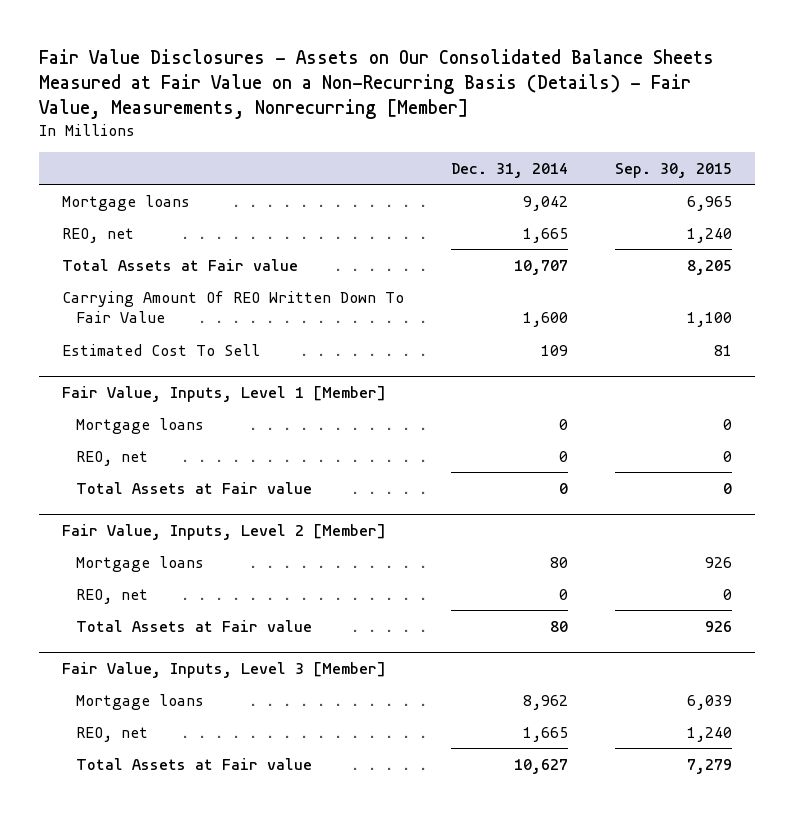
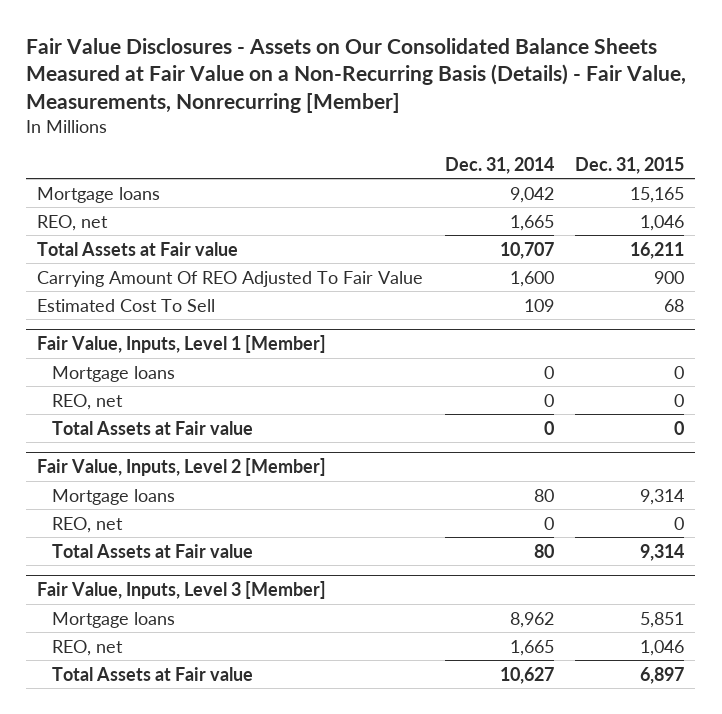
[614,162,732,178] Sep. 30, 2015 -> none
none -> [575,156,685,174] Dec. 31, 2015
[61,290,404,323] Carrying Amount Of REO Written Down To Fair Value -> [37,270,424,287] Carrying Amount Of REO Adjusted To Fair Value

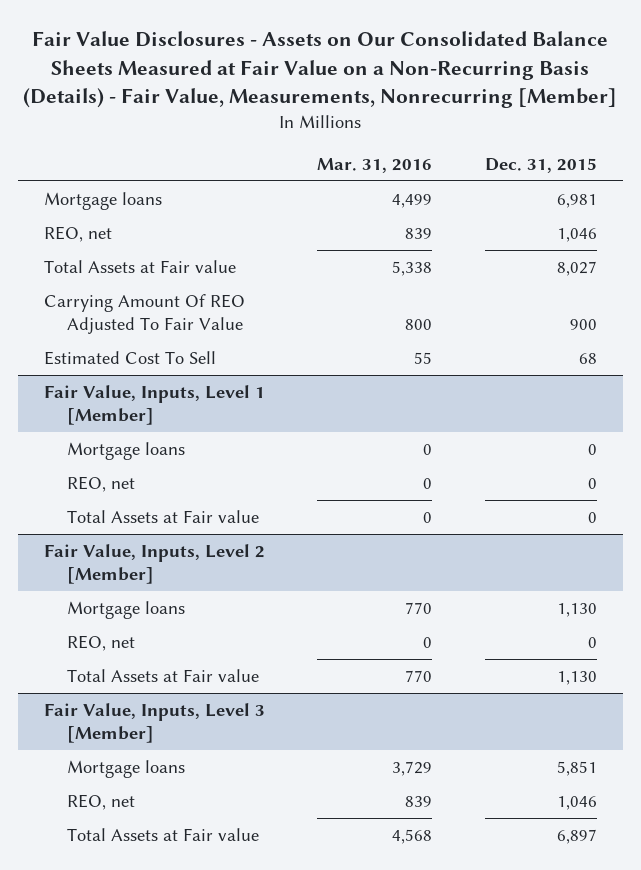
[444,156,554,174] Dec. 31, 2014 -> none
none -> [317,157,433,173] Mar. 31, 2016
[630,186,685,203] 15,165 -> [556,194,597,209] 6,981
[630,241,685,259] 16,211 -> [556,261,597,277] 8,027
[640,488,685,505] 9,314 -> [556,603,597,618] 1,130
[640,543,685,561] 9,314 -> [556,671,597,686] 1,130

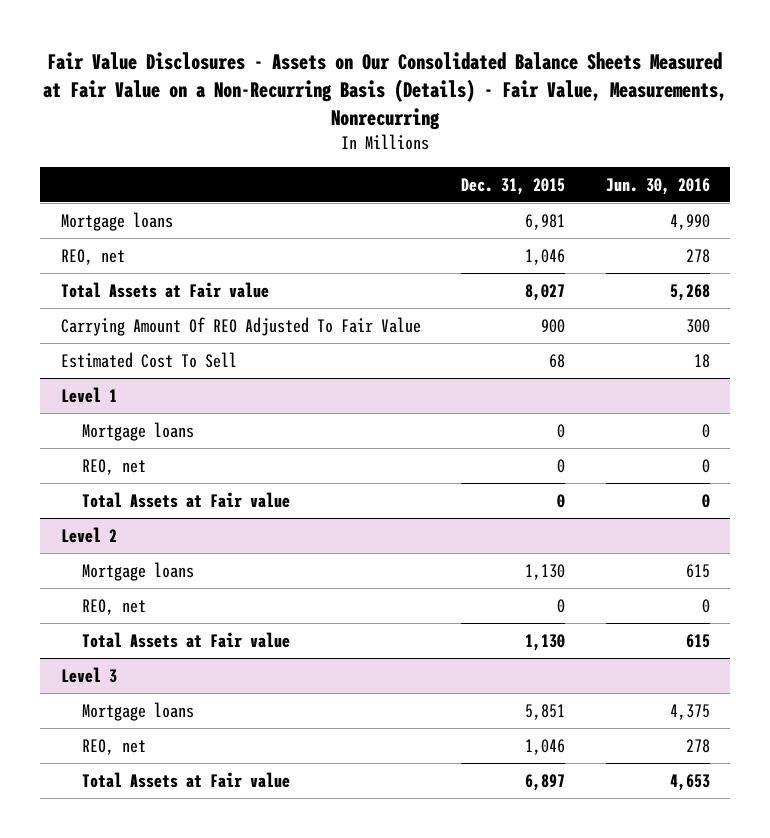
[23,31,618,109] Fair Value Disclosures - Assets on Our Consolidated Balance Sheets Measured at Fair Value on a Non-Recurring Basis (Details) - Fair Value, Measurements, Nonrecurring [Member] -> [43,51,728,130] Fair Value Disclosures - Assets on Our Consolidated Balance Sheets Measured at Fair Value on a Non-Recurring Basis (Details) - Fair Value, Measurements, Nonrecurring
[317,157,433,173] Mar. 31, 2016 -> none
none -> [605,177,710,195] Jun. 30, 2016
[43,385,265,425] Fair Value, Inputs, Level 1 [Member] -> [60,386,117,403] Level 1
[43,544,265,584] Fair Value, Inputs, Level 2 [Member] -> [60,526,117,543] Level 2
[43,703,265,743] Fair Value, Inputs, Level 3 [Member] -> [60,666,117,683] Level 3

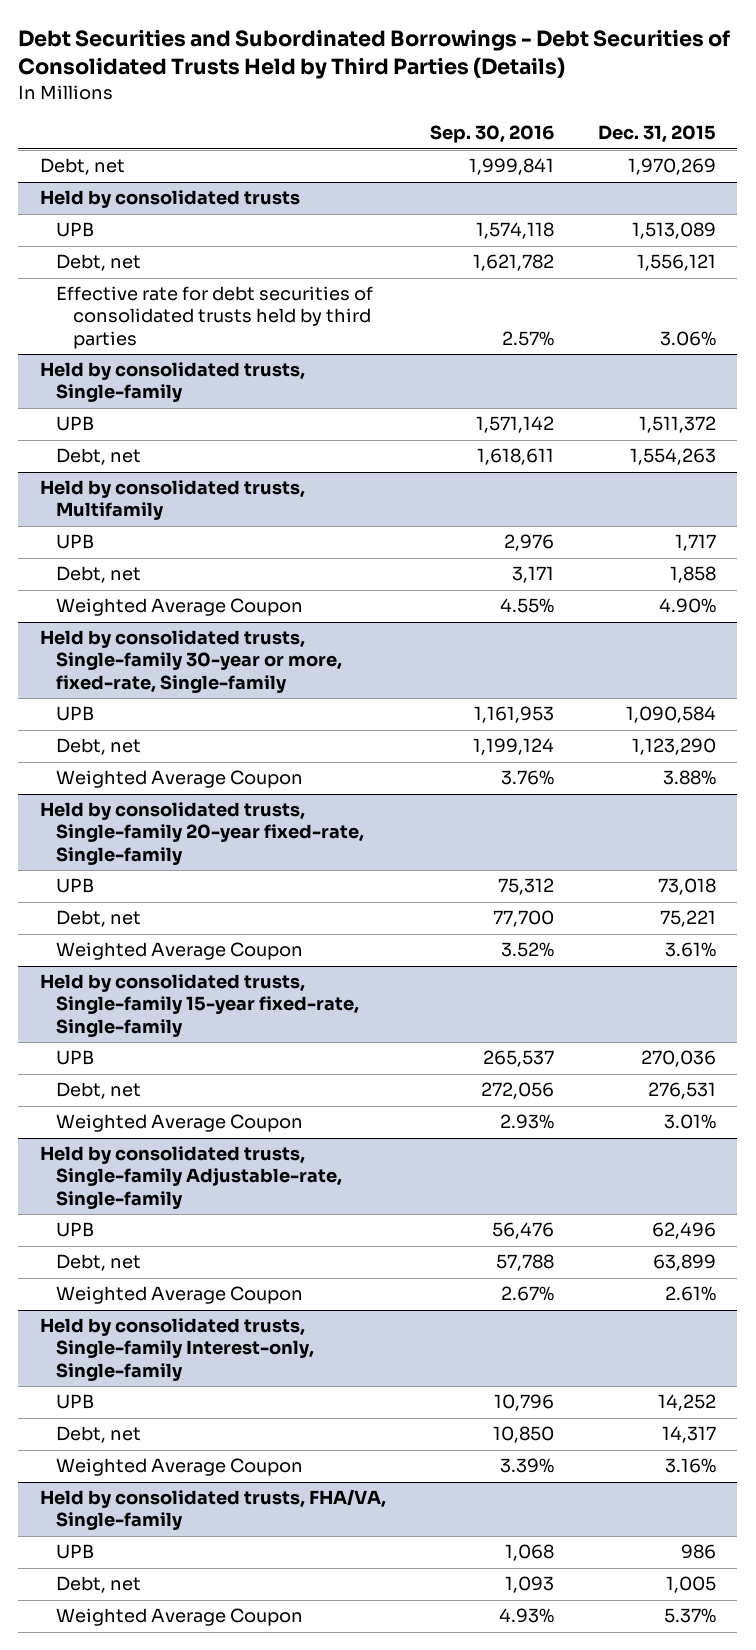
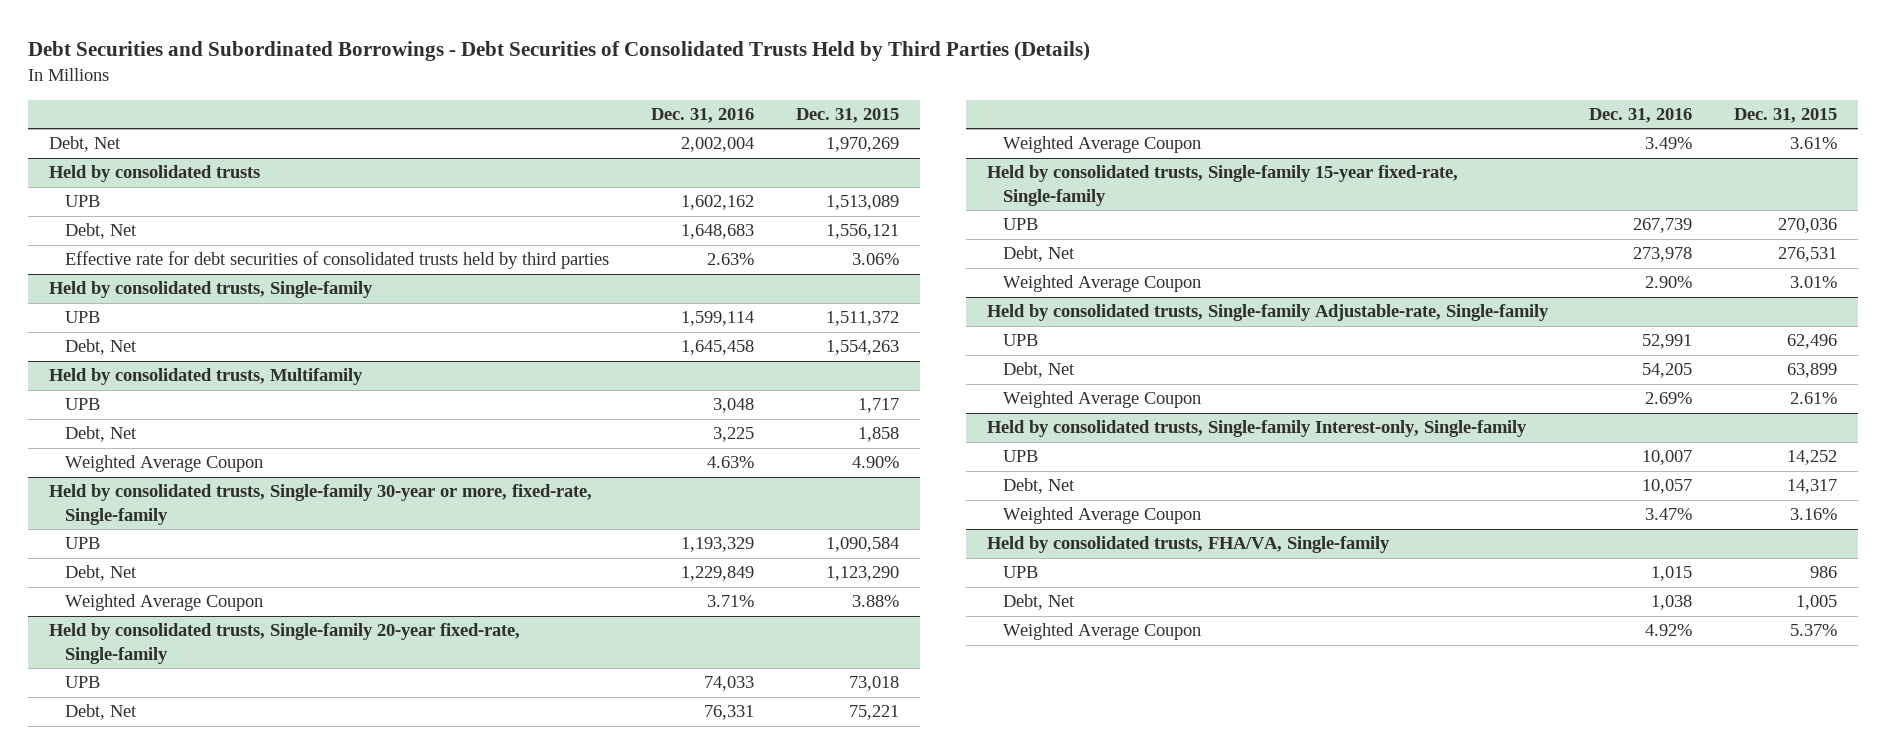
[429,125,554,144] Sep. 30, 2016 -> none
none -> [651,107,755,123] Dec. 31, 2016
[40,158,126,176] Debt, net -> [48,136,121,153] Debt, Net
[56,254,142,272] Debt, net -> [64,223,137,240] Debt, Net
[56,448,142,466] Debt, net -> [64,339,137,356] Debt, Net
[56,566,142,584] Debt, net -> [64,426,137,443] Debt, Net
[56,738,142,756] Debt, net -> [64,565,137,582] Debt, Net
[56,910,142,928] Debt, net -> [64,704,137,721] Debt, Net
[56,1082,142,1100] Debt, net -> [1002,246,1075,263] Debt, Net
[56,1254,142,1272] Debt, net -> [1002,362,1075,379] Debt, Net
[56,1426,142,1444] Debt, net -> [1002,478,1075,495] Debt, Net
[56,1576,142,1594] Debt, net -> [1002,594,1075,611] Debt, Net

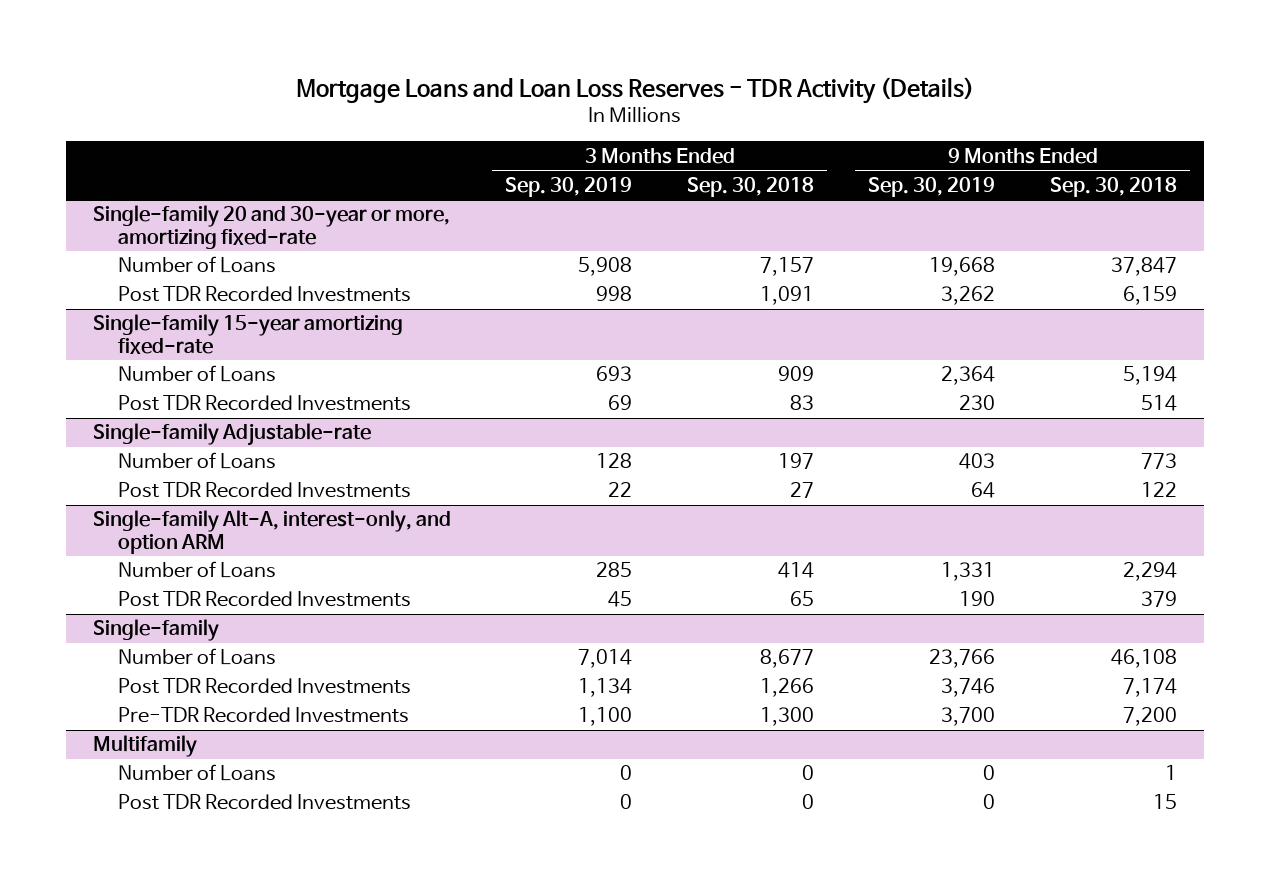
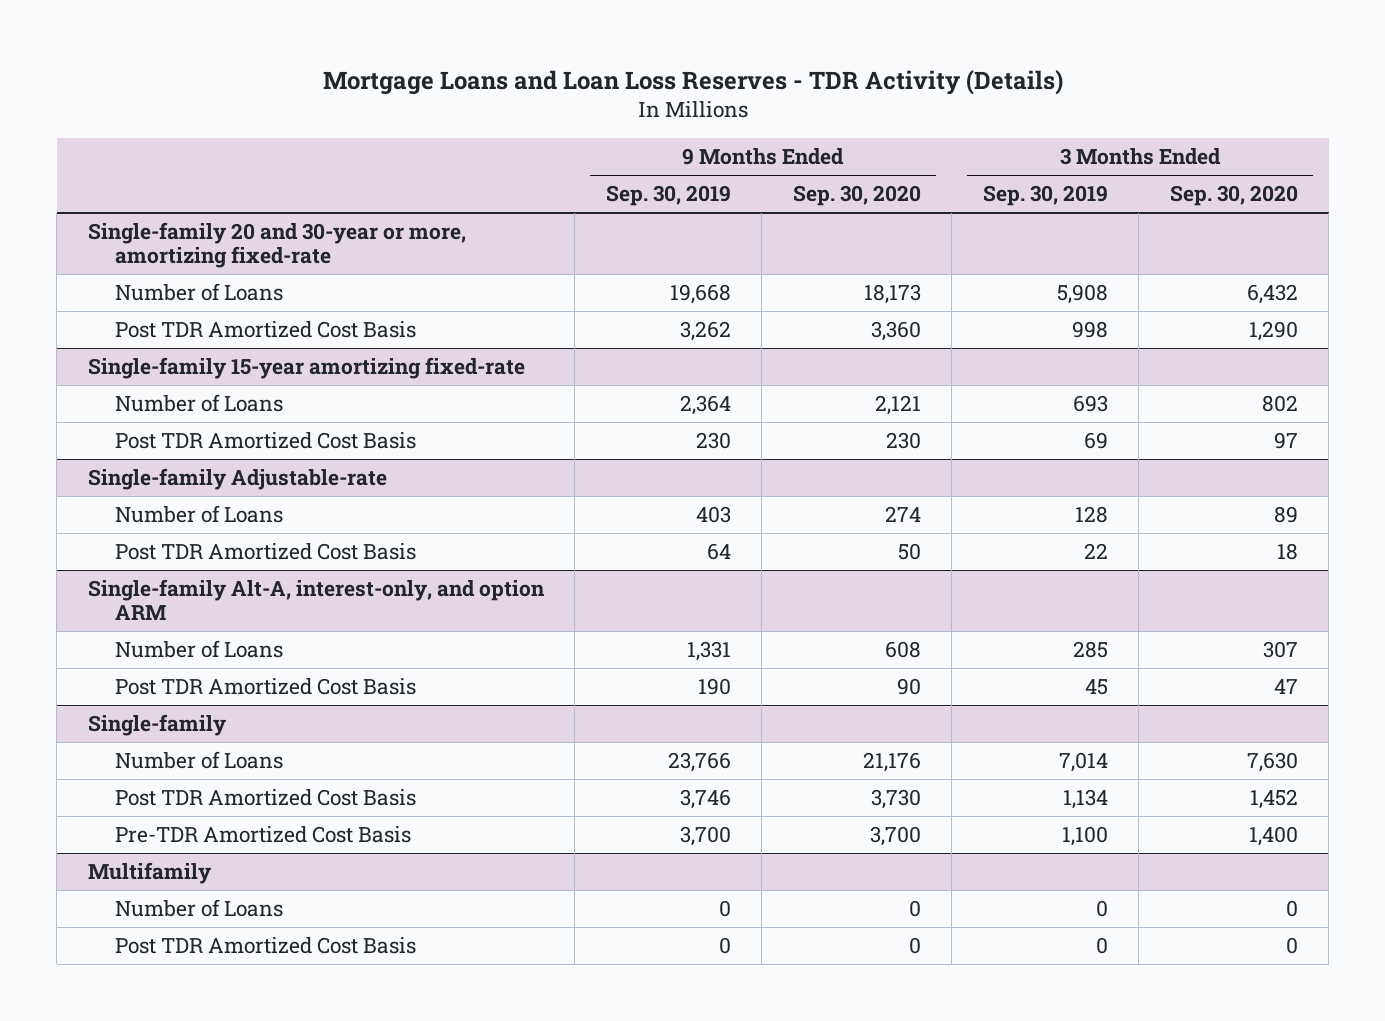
[686,176,814,197] Sep. 30, 2018 -> none
[1049,176,1177,197] Sep. 30, 2018 -> none
none -> [792,185,921,207] Sep. 30, 2020
none -> [1169,185,1298,207] Sep. 30, 2020
[118,286,412,303] Post TDR Recorded Investments -> [114,321,416,339] Post TDR Amortized Cost Basis
[118,395,412,412] Post TDR Recorded Investments -> [114,432,416,450] Post TDR Amortized Cost Basis
[118,482,412,499] Post TDR Recorded Investments -> [114,543,416,561] Post TDR Amortized Cost Basis
[118,591,412,608] Post TDR Recorded Investments -> [114,678,416,696] Post TDR Amortized Cost Basis
[118,678,412,695] Post TDR Recorded Investments -> [114,789,416,807] Post TDR Amortized Cost Basis
[118,707,410,724] Pre-TDR Recorded Investments -> [114,826,411,844] Pre-TDR Amortized Cost Basis
[118,794,412,811] Post TDR Recorded Investments -> [114,937,416,955] Post TDR Amortized Cost Basis

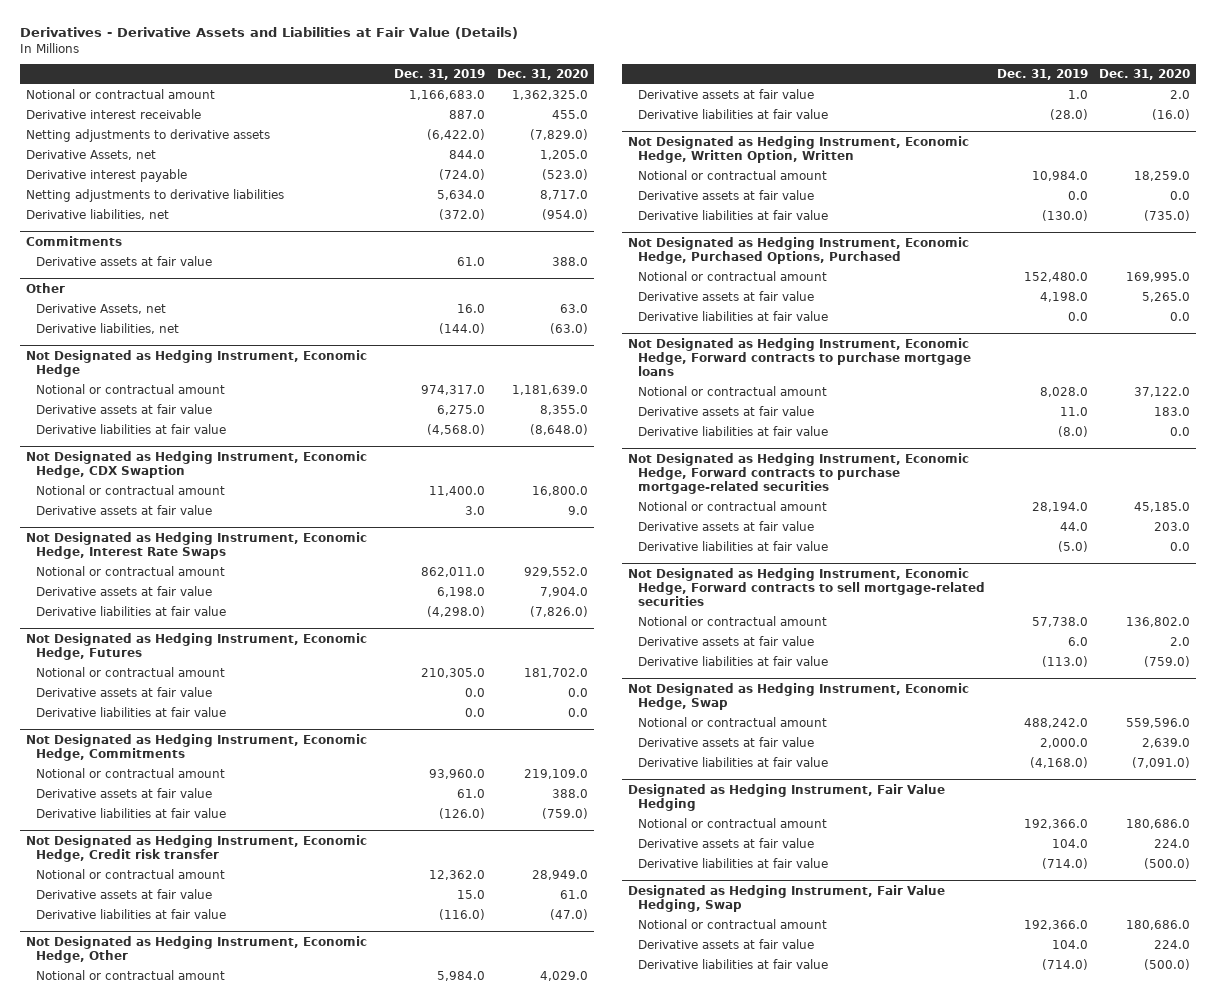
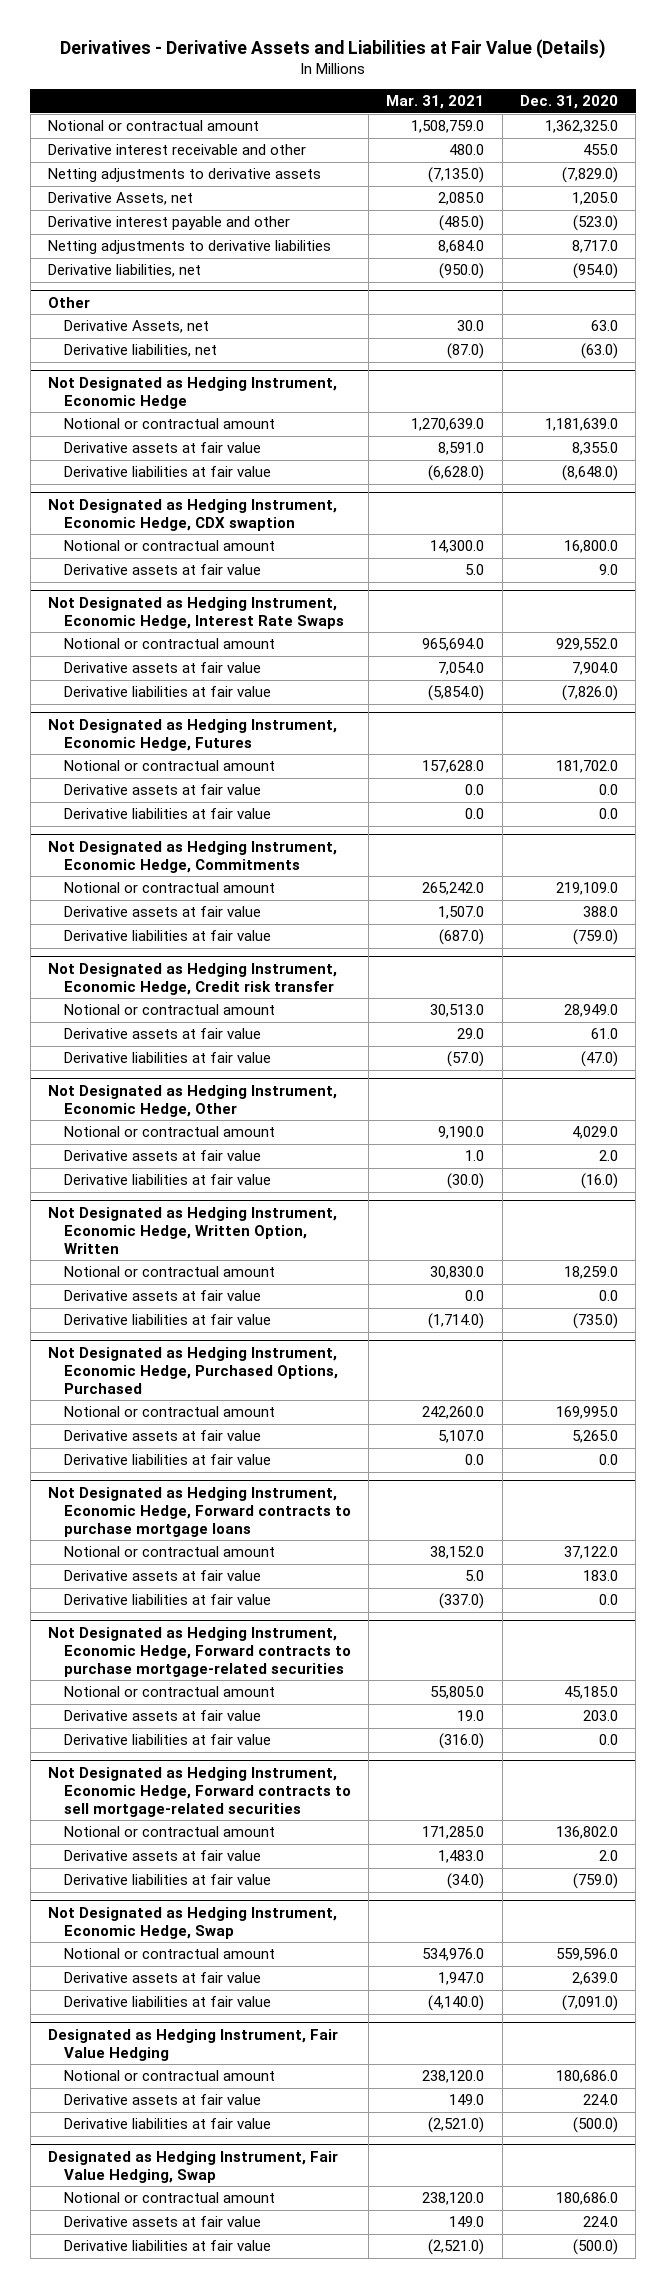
[394,69,486,81] Dec. 31, 2019 -> none
none -> [386,95,485,110] Mar. 31, 2021
[25,109,201,120] Derivative interest receivable -> [48,144,307,156] Derivative interest receivable and other
[25,169,187,183] Derivative interest payable -> [48,216,291,231] Derivative interest payable and other
[25,235,122,246] Commitments -> none
[35,256,212,267] Derivative assets at fair value -> none
[25,450,367,478] Not Designated as Hedging Instrument, Economic Hedge, CDX Swaption -> [48,499,338,531] Not Designated as Hedging Instrument, Economic Hedge, CDX swaption

